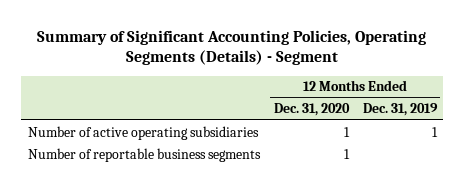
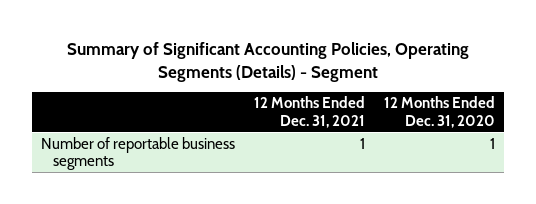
[362,103,438,117] Dec. 31, 2019 -> none
none -> [253,96,365,128] 12 Months Ended Dec. 31, 2021
[27,125,259,140] Number of active operating subsidiaries -> none

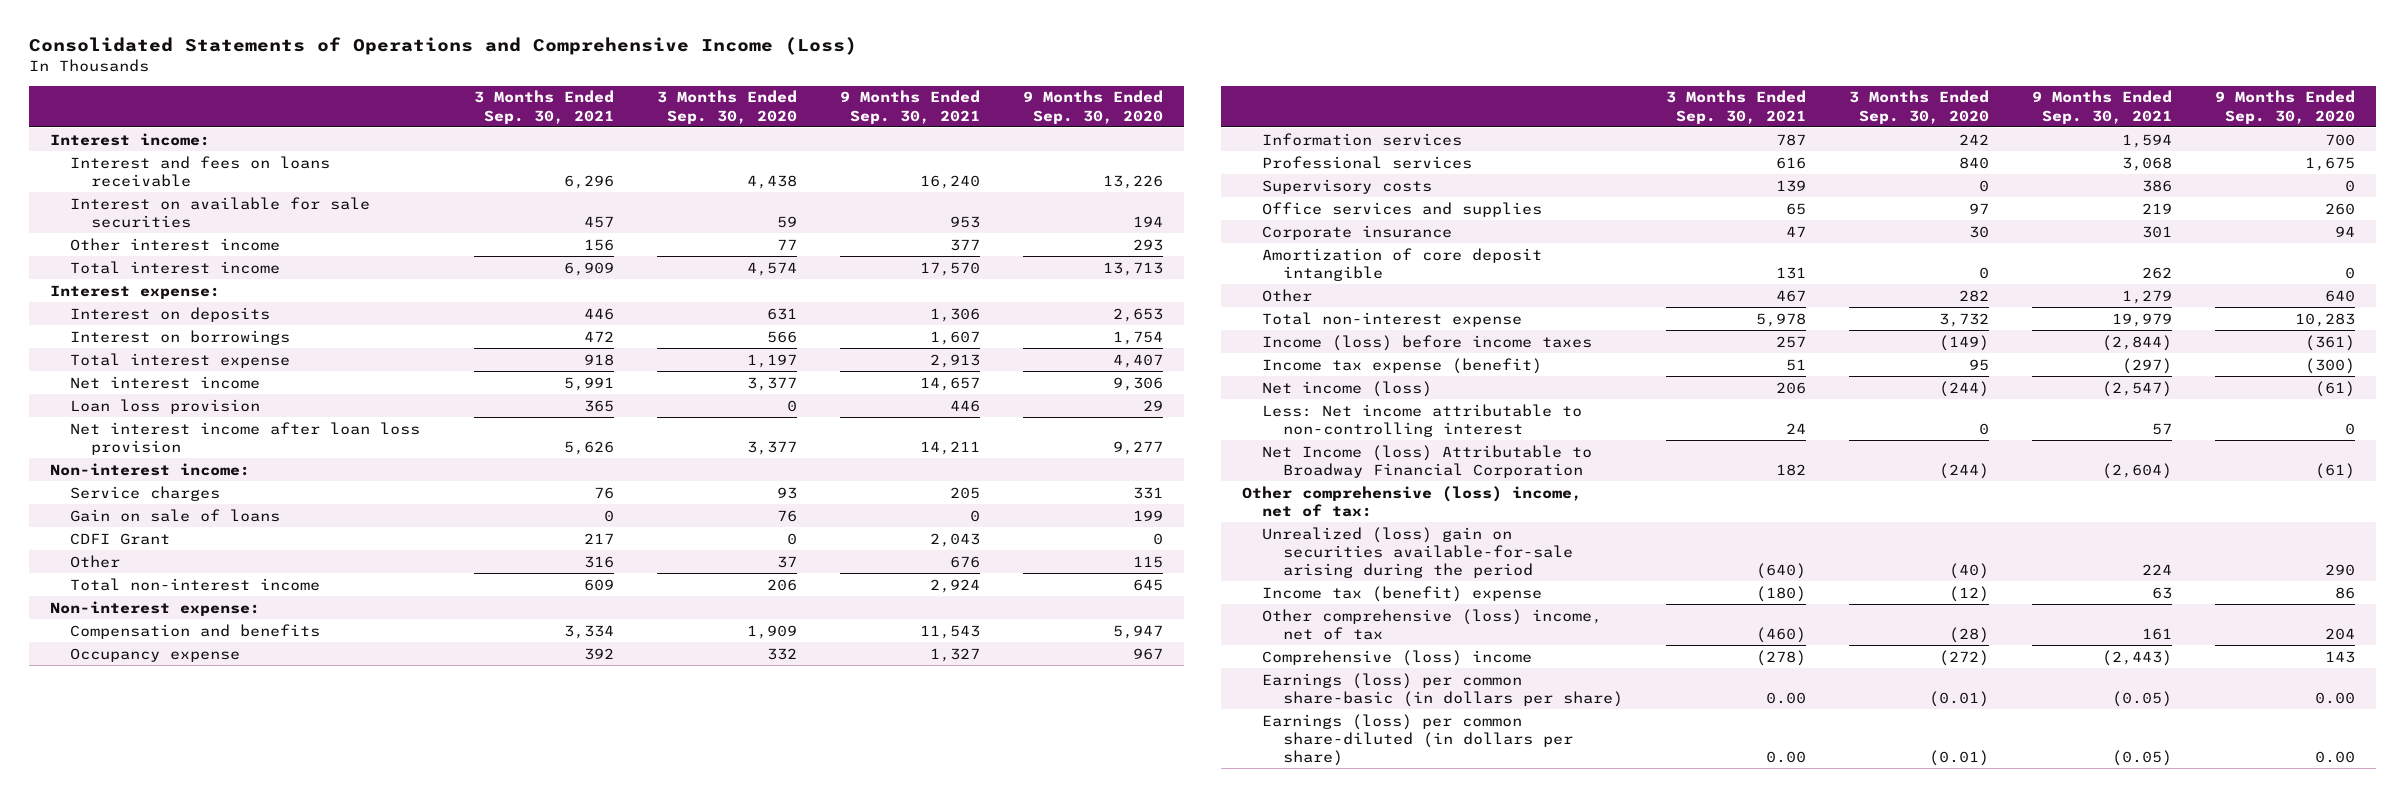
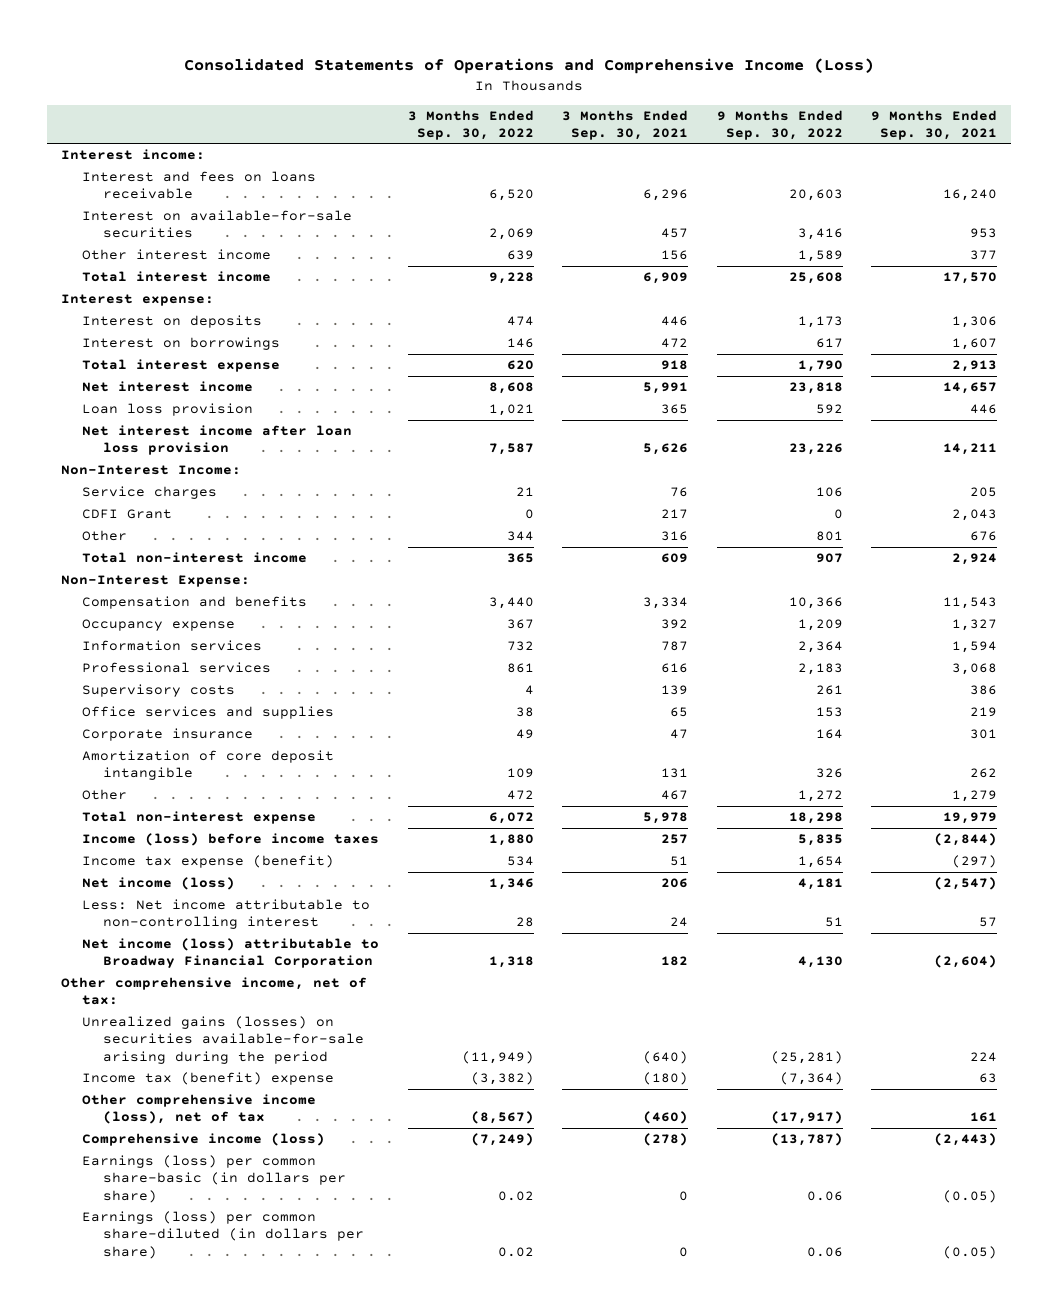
[656,90,797,124] 3 Months Ended Sep. 30, 2020 -> none
[1022,90,1163,124] 9 Months Ended Sep. 30, 2020 -> none
none -> [407,109,534,141] 3 Months Ended Sep. 30, 2022
none -> [716,109,843,141] 9 Months Ended Sep. 30, 2022
[70,196,371,228] Interest on available for sale securities -> [82,210,353,239] Interest on available-for-sale securities
[50,462,251,476] Non-interest income: -> [61,465,242,476] Non-Interest Income:
[70,508,281,522] Gain on sale of loans -> none
[50,600,261,616] Non-interest expense: -> [61,575,251,588] Non-Interest Expense:
[1262,444,1593,478] Net Income (loss) Attributable to Broadway Financial Corporation -> [82,938,380,969] Net income (loss) attributable to Broadway Financial Corporation
[1242,485,1583,517] Other comprehensive (loss) income, net of tax: -> [61,977,368,1006] Other comprehensive income, net of tax:
[1262,526,1573,578] Unrealized (loss) gain on securities available-for-sale arising during the period -> [82,1016,365,1064] Unrealized gains (losses) on securities available-for-sale arising during the period
[1262,608,1603,640] Other comprehensive (loss) income, net of tax -> [82,1094,317,1125] Other comprehensive income (loss), net of tax
[1262,649,1533,666] Comprehensive (loss) income -> [82,1133,326,1147] Comprehensive income (loss)
[1765,691,1806,704] 0.00 -> [679,1190,689,1201] 0
[1765,750,1806,763] 0.00 -> [679,1246,689,1257] 0

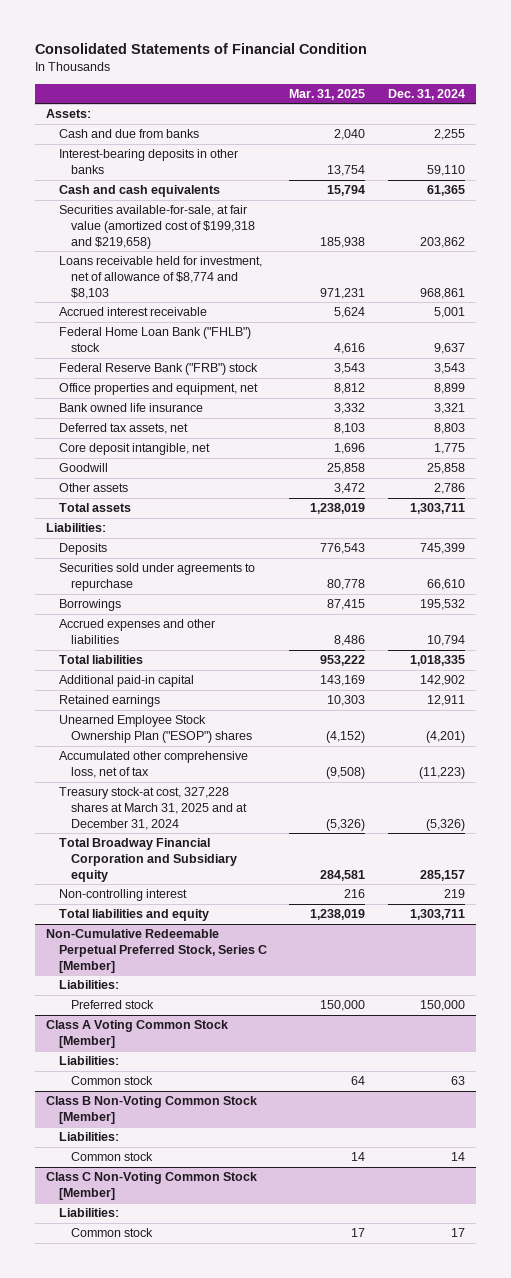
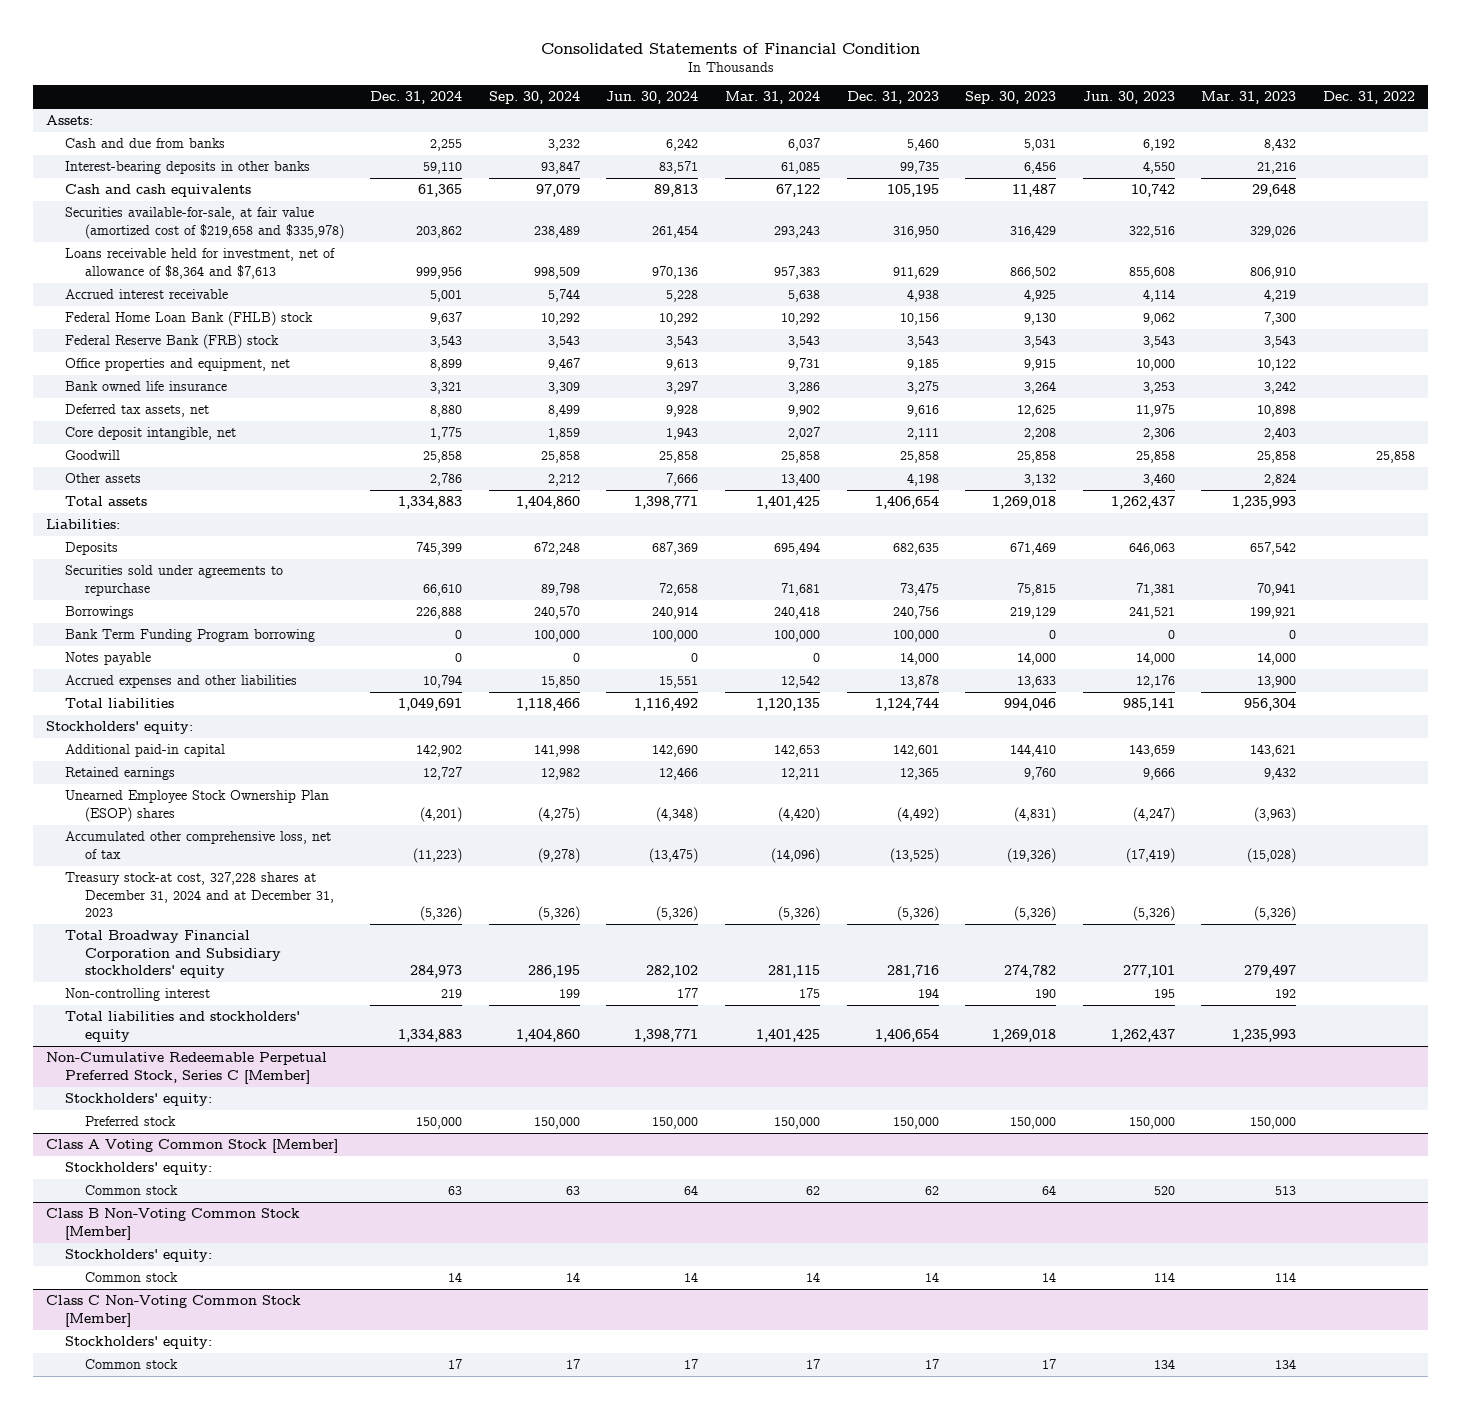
[289,88,366,100] Mar. 31, 2025 -> none
none -> [488,91,580,105] Sep. 30, 2024
none -> [606,91,699,105] Jun. 30, 2024
none -> [724,91,820,105] Mar. 31, 2024
none -> [846,91,939,105] Dec. 31, 2023
none -> [965,91,1057,105] Sep. 30, 2023
none -> [1082,91,1175,105] Jun. 30, 2023
none -> [1201,91,1297,105] Mar. 31, 2023
none -> [1322,91,1415,105] Dec. 31, 2022
[58,205,256,249] Securities available-for-sale, at fair value (amortized cost of $199,318 and $219,658) -> [65,207,344,239] Securities available-for-sale, at fair value (amortized cost of $219,658 and $335,978)
[58,256,262,299] Loans receivable held for investment, net of allowance of $8,774 and $8,103 -> [65,248,336,279] Loans receivable held for investment, net of allowance of $8,364 and $7,613
[419,287,465,299] 968,861 -> [416,266,463,279] 999,956
[58,327,251,353] Federal Home Loan Bank ("FHLB") stock -> [65,311,314,327] Federal Home Loan Bank (FHLB) stock
[58,363,258,376] Federal Reserve Bank ("FRB") stock -> [65,334,280,350] Federal Reserve Bank (FRB) stock
[433,423,465,435] 8,803 -> [430,405,463,418] 8,880
[409,503,465,515] 1,303,711 -> [398,496,463,510] 1,334,883
[419,599,465,611] 195,532 -> [416,607,463,620] 226,888
none -> [65,629,316,643] Bank Term Funding Program borrowing
none -> [65,652,152,666] Notes payable
[409,655,465,667] 1,018,335 -> [398,698,463,712] 1,049,691
none -> [46,721,194,735] Stockholders' equity:
[426,695,465,707] 12,911 -> [423,767,463,781] 12,727
[58,715,253,744] Unearned Employee Stock Ownership Plan ("ESOP") shares -> [65,790,330,822] Unearned Employee Stock Ownership Plan (ESOP) shares
[58,787,248,830] Treasury stock-at cost, 327,228 shares at March 31, 2025 and at December 31, 2024 -> [65,872,334,917] Treasury stock-at cost, 327,228 shares at December 31, 2024 and at December 31, 2023
[58,838,238,882] Total Broadway Financial Corporation and Subsidiary equity -> [65,930,281,978] Total Broadway Financial Corporation and Subsidiary stockholders' equity
[419,869,465,881] 285,157 -> [410,964,463,978] 284,973
[58,909,209,922] Total liabilities and equity -> [65,1011,301,1042] Total liabilities and stockholders' equity
[409,909,465,921] 1,303,711 -> [398,1028,463,1042] 1,334,883
[58,980,119,990] Liabilities: -> none
none -> [65,1093,213,1107] Stockholders' equity:
[58,1056,119,1066] Liabilities: -> none
none -> [65,1162,213,1176] Stockholders' equity:
[58,1132,119,1142] Liabilities: -> none
none -> [65,1249,213,1263] Stockholders' equity:
[58,1208,119,1218] Liabilities: -> none
none -> [65,1336,213,1350] Stockholders' equity:

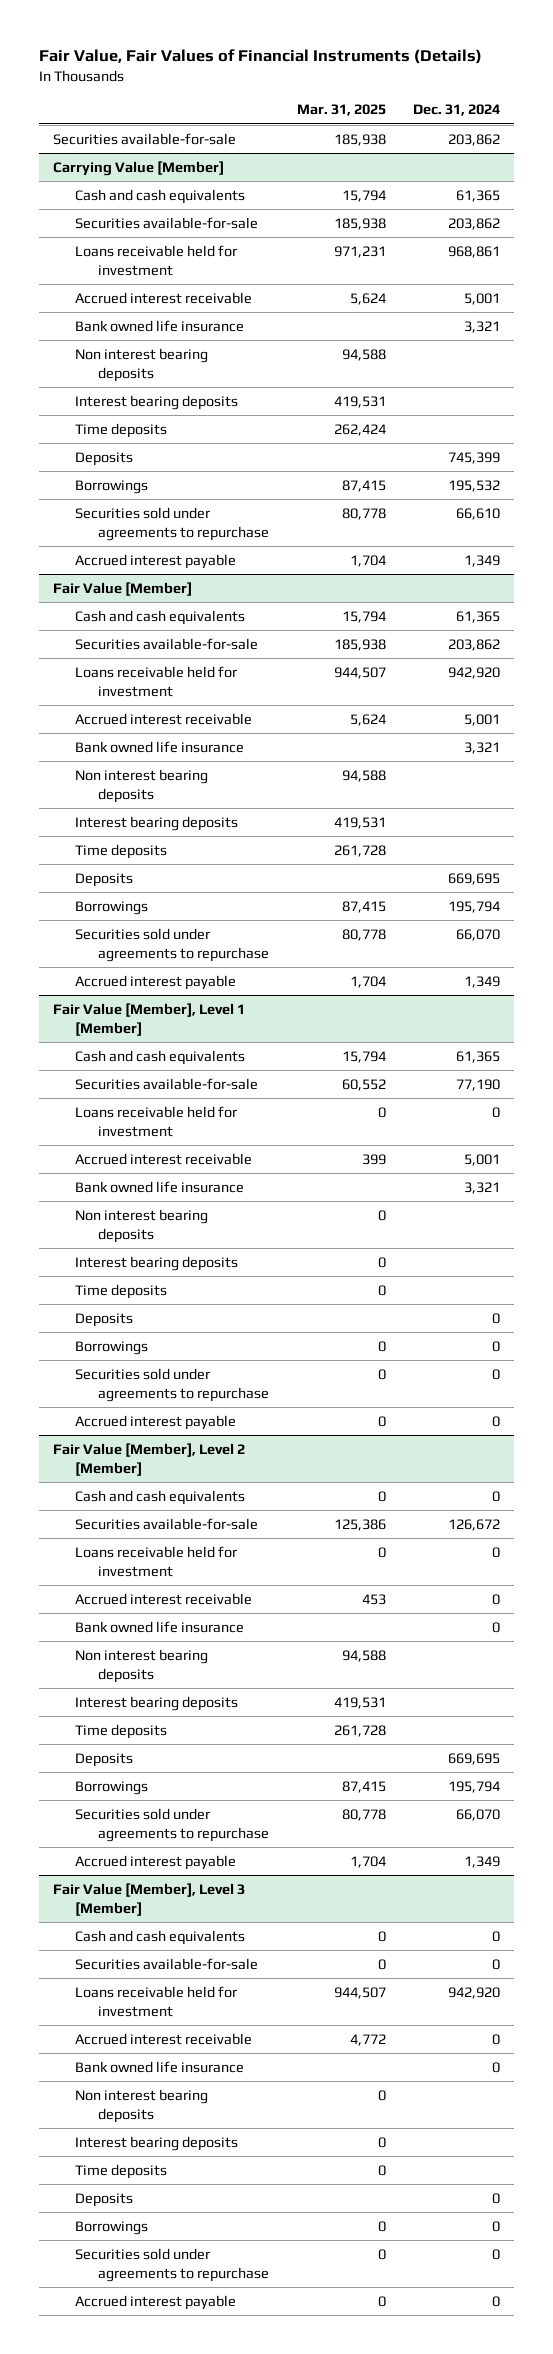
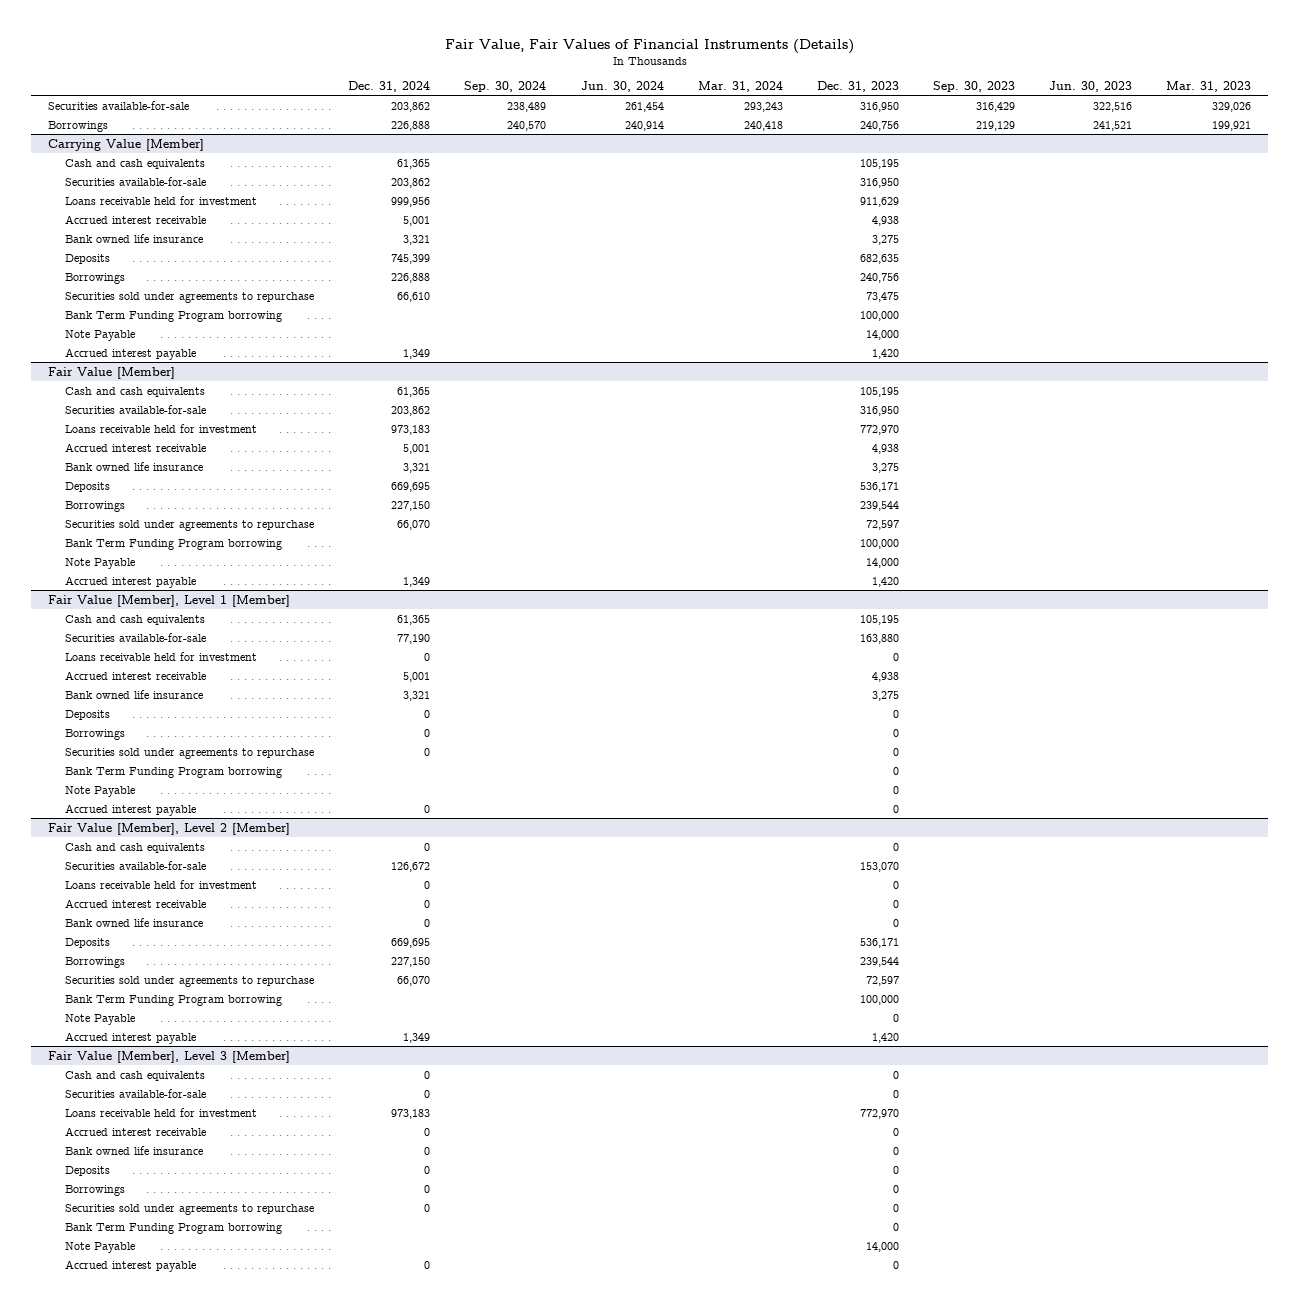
[296,104,386,117] Mar. 31, 2025 -> none
none -> [464,80,547,92] Sep. 30, 2024
none -> [580,80,664,92] Jun. 30, 2024
none -> [697,80,783,92] Mar. 31, 2024
none -> [816,80,899,92] Dec. 31, 2023
none -> [933,80,1016,92] Sep. 30, 2023
none -> [1049,80,1133,92] Jun. 30, 2023
none -> [1166,80,1252,92] Mar. 31, 2023
none -> [48,120,109,132] Borrowings
[447,245,500,258] 968,861 -> [391,196,431,207] 999,956
[75,347,209,382] Non interest bearing deposits -> none
[75,394,239,410] Interest bearing deposits -> none
[75,422,168,438] Time deposits -> none
[447,479,500,492] 195,532 -> [391,272,431,283] 226,888
none -> [65,310,283,322] Bank Term Funding Program borrowing
none -> [65,329,136,341] Note Payable
[447,666,500,679] 942,920 -> [391,424,431,435] 973,183
[75,768,209,803] Non interest bearing deposits -> none
[75,815,239,831] Interest bearing deposits -> none
[75,843,168,859] Time deposits -> none
[447,900,500,913] 195,794 -> [391,500,431,511] 227,150
none -> [65,538,283,550] Bank Term Funding Program borrowing
none -> [65,557,136,569] Note Payable
[75,1208,209,1243] Non interest bearing deposits -> none
[75,1255,239,1271] Interest bearing deposits -> none
[75,1283,168,1299] Time deposits -> none
none -> [65,766,283,778] Bank Term Funding Program borrowing
none -> [65,785,136,797] Note Payable
[75,1648,209,1683] Non interest bearing deposits -> none
[75,1695,239,1711] Interest bearing deposits -> none
[75,1723,168,1739] Time deposits -> none
[447,1780,500,1793] 195,794 -> [391,956,431,967] 227,150
none -> [65,994,283,1006] Bank Term Funding Program borrowing
none -> [65,1013,136,1025] Note Payable
[447,1986,500,1999] 942,920 -> [391,1108,431,1119] 973,183
[75,2088,209,2123] Non interest bearing deposits -> none
[75,2135,239,2151] Interest bearing deposits -> none
[75,2163,168,2179] Time deposits -> none
none -> [65,1222,283,1234] Bank Term Funding Program borrowing
none -> [65,1241,136,1253] Note Payable

